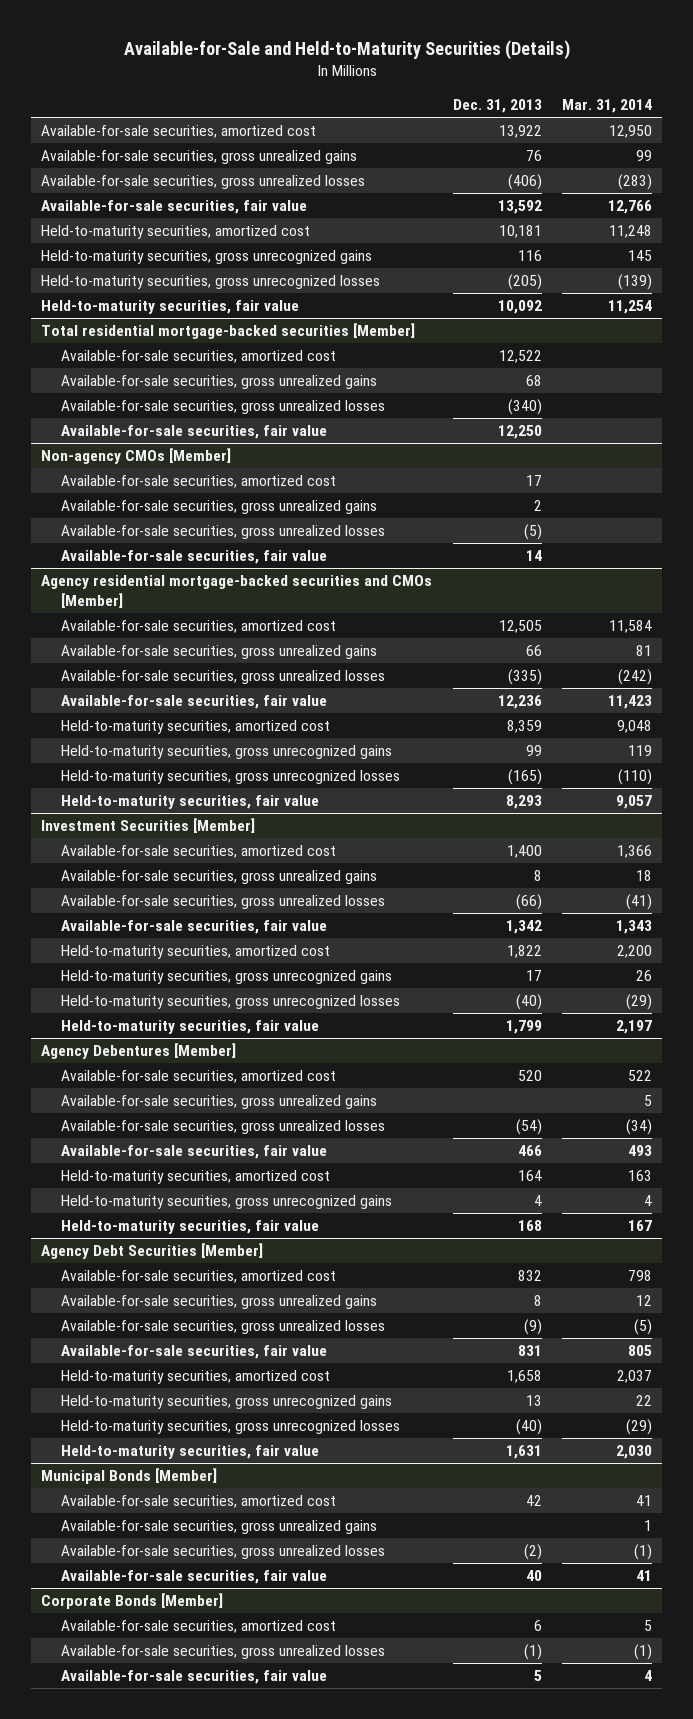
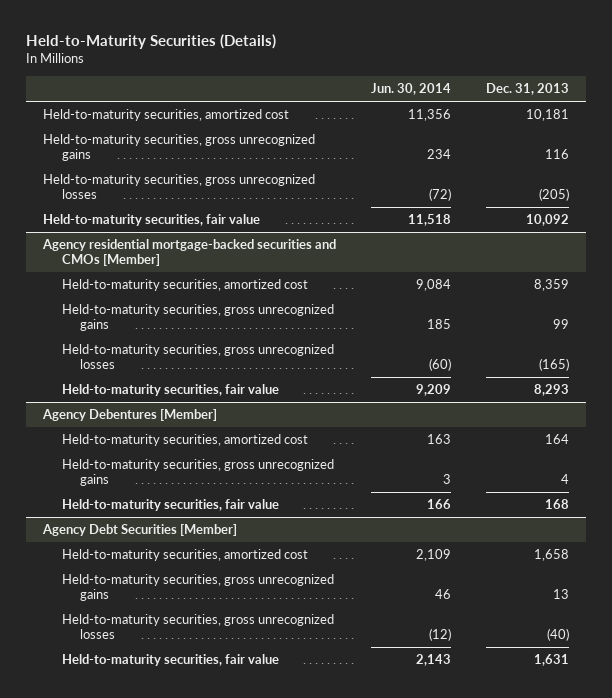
[123,40,570,61] Available-for-Sale and Held-to-Maturity Securities (Details) -> [26,33,277,49] Held-to-Maturity Securities (Details)
[561,99,652,114] Mar. 31, 2014 -> none
none -> [371,83,452,96] Jun. 30, 2014
[41,125,317,139] Available-for-sale securities, amortized cost -> none
[41,150,358,165] Available-for-sale securities, gross unrealized gains -> none
[41,175,366,190] Available-for-sale securities, gross unrealized losses -> none
[41,200,308,215] Available-for-sale securities, fair value -> none
[41,323,416,340] Total residential mortgage-backed securities [Member] -> none
[61,350,337,364] Available-for-sale securities, amortized cost -> none
[61,375,378,390] Available-for-sale securities, gross unrealized gains -> none
[61,400,386,415] Available-for-sale securities, gross unrealized losses -> none
[61,425,328,440] Available-for-sale securities, fair value -> none
[41,448,232,465] Non-agency CMOs [Member] -> none
[61,475,337,489] Available-for-sale securities, amortized cost -> none
[61,500,378,515] Available-for-sale securities, gross unrealized gains -> none
[61,525,386,540] Available-for-sale securities, gross unrealized losses -> none
[61,550,328,565] Available-for-sale securities, fair value -> none
[61,620,337,634] Available-for-sale securities, amortized cost -> none
[61,645,378,660] Available-for-sale securities, gross unrealized gains -> none
[61,670,386,685] Available-for-sale securities, gross unrealized losses -> none
[61,695,328,710] Available-for-sale securities, fair value -> none
[41,818,256,834] Investment Securities [Member] -> none
[61,845,337,859] Available-for-sale securities, amortized cost -> none
[61,870,378,885] Available-for-sale securities, gross unrealized gains -> none
[61,895,386,910] Available-for-sale securities, gross unrealized losses -> none
[61,920,328,935] Available-for-sale securities, fair value -> none
[61,945,331,960] Held-to-maturity securities, amortized cost -> none
[61,970,393,985] Held-to-maturity securities, gross unrecognized gains -> none
[61,995,401,1010] Held-to-maturity securities, gross unrecognized losses -> none
[61,1020,320,1035] Held-to-maturity securities, fair value -> none
[61,1070,337,1084] Available-for-sale securities, amortized cost -> none
[61,1095,378,1110] Available-for-sale securities, gross unrealized gains -> none
[61,1120,386,1135] Available-for-sale securities, gross unrealized losses -> none
[61,1145,328,1160] Available-for-sale securities, fair value -> none
[61,1270,337,1284] Available-for-sale securities, amortized cost -> none
[61,1295,378,1310] Available-for-sale securities, gross unrealized gains -> none
[61,1320,386,1335] Available-for-sale securities, gross unrealized losses -> none
[61,1345,328,1360] Available-for-sale securities, fair value -> none
[41,1468,218,1485] Municipal Bonds [Member] -> none
[61,1495,337,1509] Available-for-sale securities, amortized cost -> none
[61,1520,378,1535] Available-for-sale securities, gross unrealized gains -> none
[61,1545,386,1560] Available-for-sale securities, gross unrealized losses -> none
[61,1570,328,1585] Available-for-sale securities, fair value -> none
[41,1593,224,1610] Corporate Bonds [Member] -> none
[61,1620,337,1634] Available-for-sale securities, amortized cost -> none
[61,1645,386,1660] Available-for-sale securities, gross unrealized losses -> none
[61,1670,328,1685] Available-for-sale securities, fair value -> none

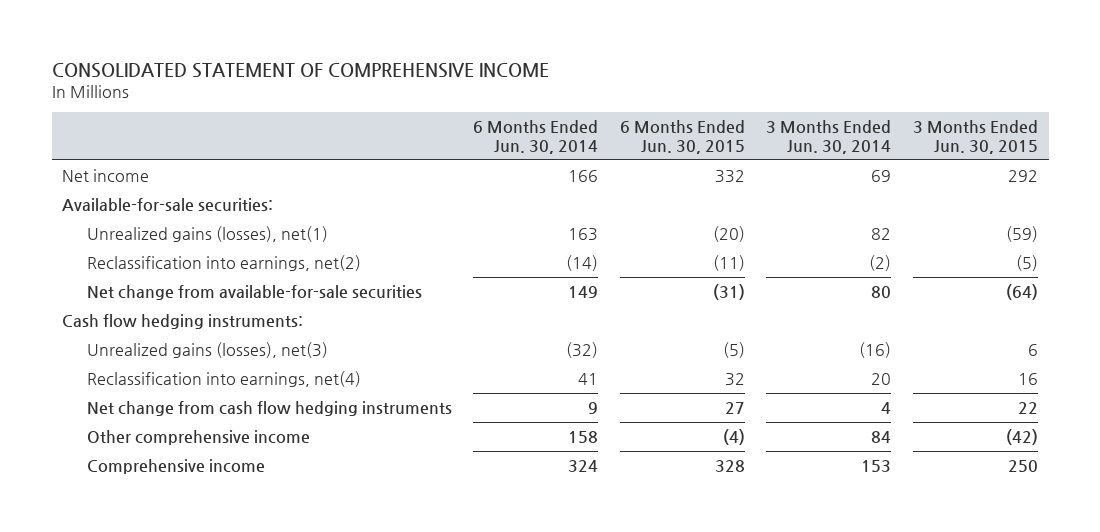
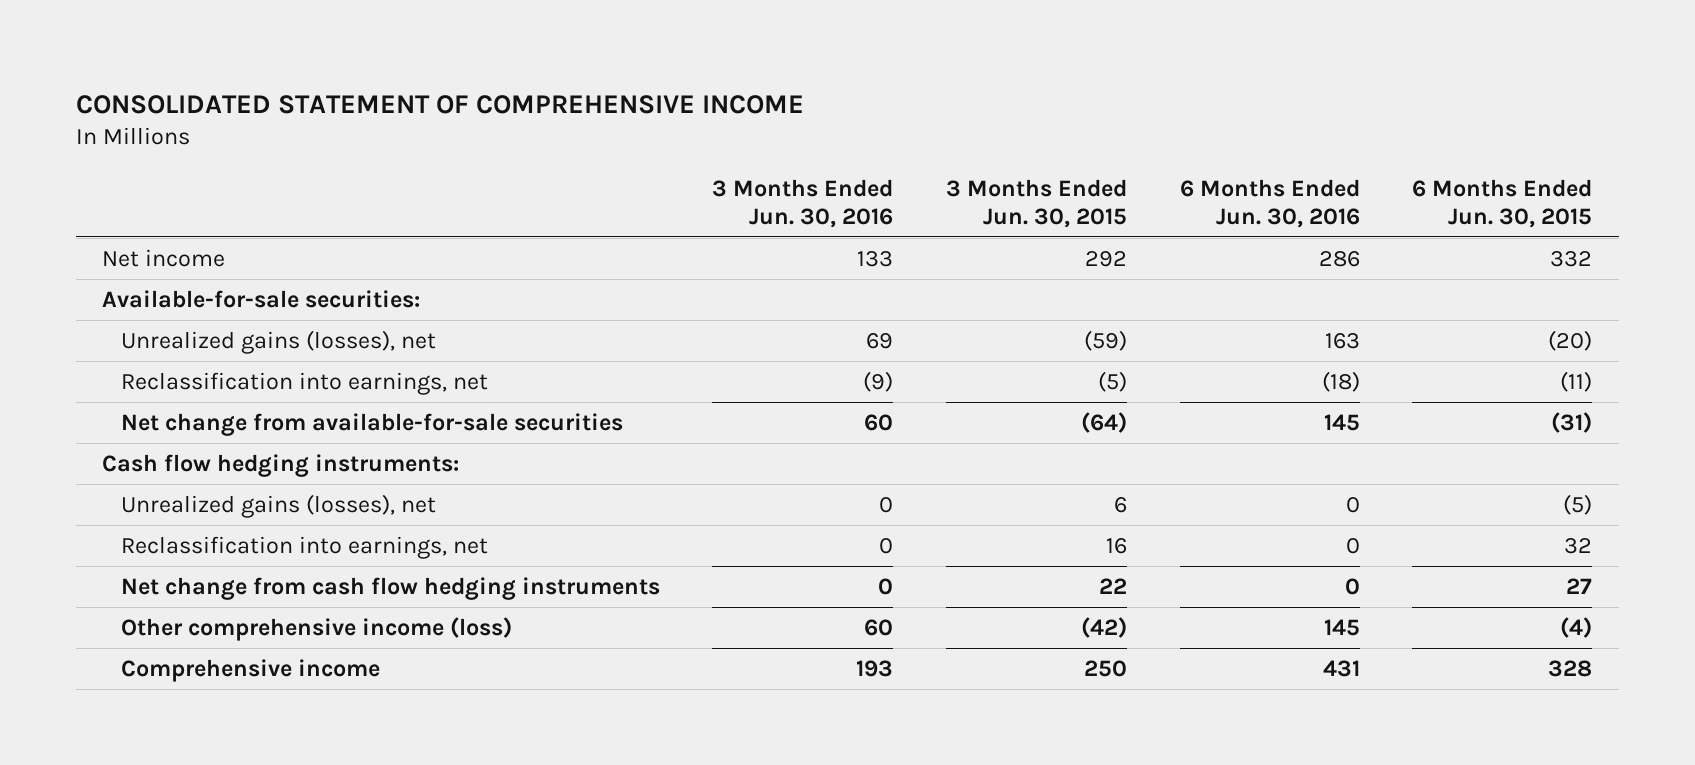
[473,120,599,154] 6 Months Ended Jun. 30, 2014 -> none
[766,120,892,154] 3 Months Ended Jun. 30, 2014 -> none
none -> [712,178,894,228] 3 Months Ended Jun. 30, 2016
none -> [1179,178,1360,228] 6 Months Ended Jun. 30, 2016
[86,225,328,242] Unrealized gains (losses), net(1) -> [120,329,436,354] Unrealized gains (losses), net
[86,254,361,271] Reclassification into earnings, net(2) -> [120,371,488,395] Reclassification into earnings, net
[86,341,328,358] Unrealized gains (losses), net(3) -> [120,493,436,518] Unrealized gains (losses), net
[86,370,361,387] Reclassification into earnings, net(4) -> [120,535,488,559] Reclassification into earnings, net
[86,429,310,445] Other comprehensive income -> [120,616,512,641] Other comprehensive income (loss)

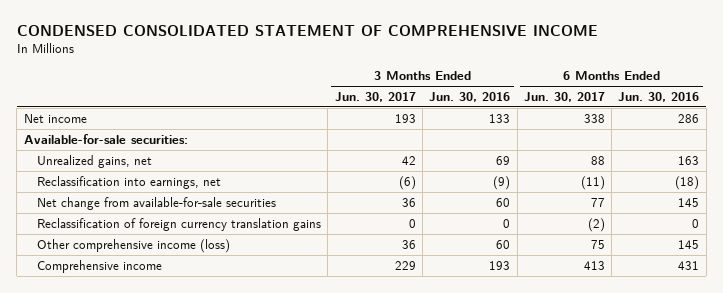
[76,94,805,114] CONSOLIDATED STATEMENT OF COMPREHENSIVE INCOME -> [16,25,598,38] CONDENSED CONSOLIDATED STATEMENT OF COMPREHENSIVE INCOME
[945,178,1127,228] 3 Months Ended Jun. 30, 2015 -> none
[1412,178,1593,228] 6 Months Ended Jun. 30, 2015 -> none
none -> [334,91,416,102] Jun. 30, 2017
none -> [523,91,605,102] Jun. 30, 2017
[120,329,436,354] Unrealized gains (losses), net -> [37,154,153,168] Unrealized gains, net
[102,453,460,477] Cash flow hedging instruments: -> none
[120,493,436,518] Unrealized gains (losses), net -> none
[120,535,488,559] Reclassification into earnings, net -> none
[120,576,660,600] Net change from cash flow hedging instruments -> none
none -> [37,217,322,231] Reclassification of foreign currency translation gains

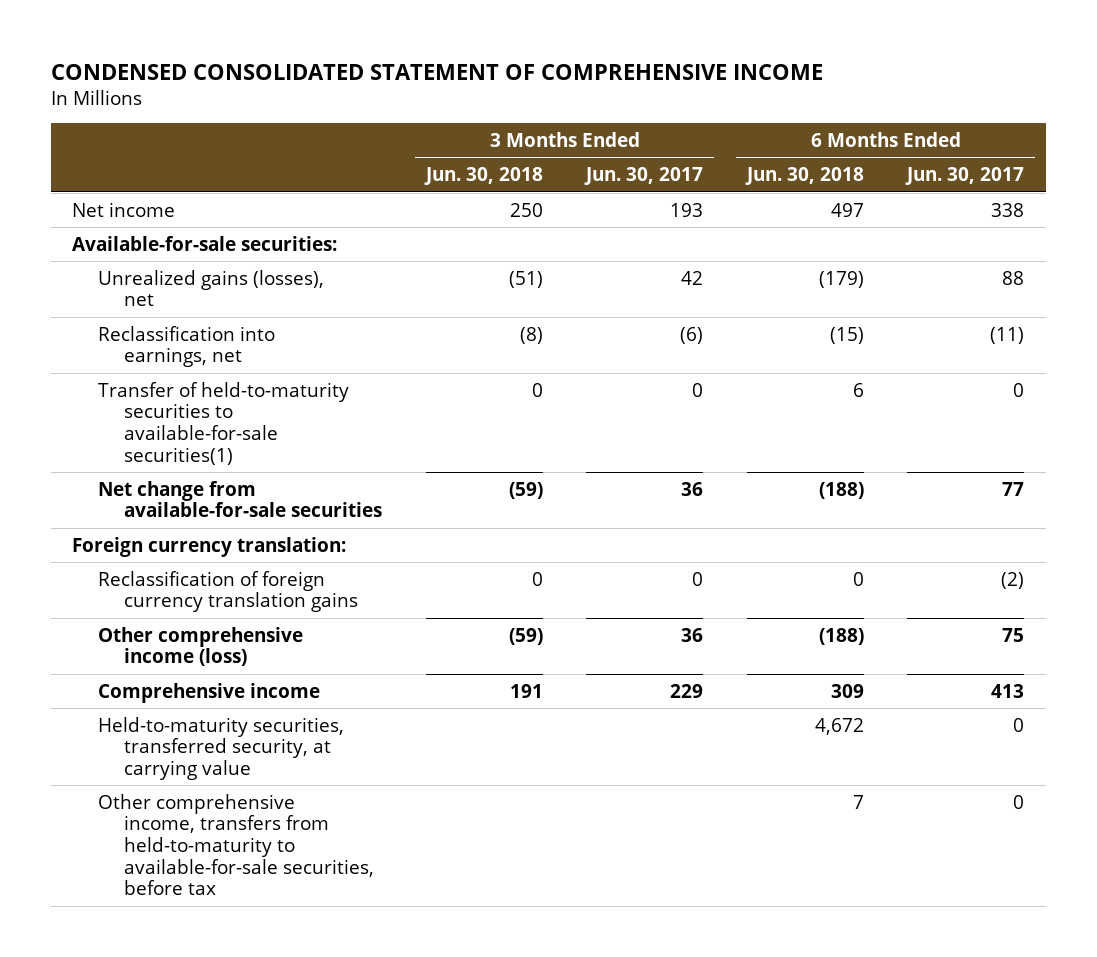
[429,91,511,102] Jun. 30, 2016 -> none
[618,91,700,102] Jun. 30, 2016 -> none
none -> [423,167,543,186] Jun. 30, 2018
none -> [744,167,864,186] Jun. 30, 2018
[37,154,153,168] Unrealized gains, net -> [98,269,325,307] Unrealized gains (losses), net
none -> [98,381,350,465] Transfer of held-to-maturity securities to available-for-sale securities(1)
none -> [72,536,347,557] Foreign currency translation:
none -> [98,716,345,781] Held-to-maturity securities, transferred security, at carrying value
none -> [98,793,375,896] Other comprehensive income, transfers from held-to-maturity to available-for-sale securities, before tax

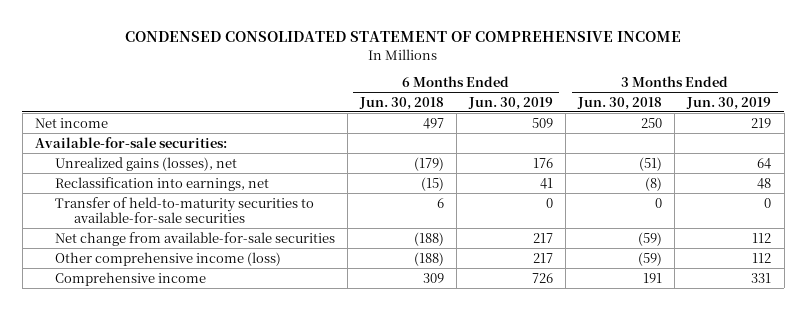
[584,167,704,186] Jun. 30, 2017 -> none
[905,167,1025,186] Jun. 30, 2017 -> none
none -> [467,96,553,110] Jun. 30, 2019
none -> [686,96,772,110] Jun. 30, 2019
[98,381,350,465] Transfer of held-to-maturity securities to available-for-sale securities(1) -> [54,196,314,223] Transfer of held-to-maturity securities to available-for-sale securities
[72,536,347,557] Foreign currency translation: -> none
[98,570,359,613] Reclassification of foreign currency translation gains -> none
[98,716,345,781] Held-to-maturity securities, transferred security, at carrying value -> none
[98,793,375,896] Other comprehensive income, transfers from held-to-maturity to available-for-sale securities, before tax -> none

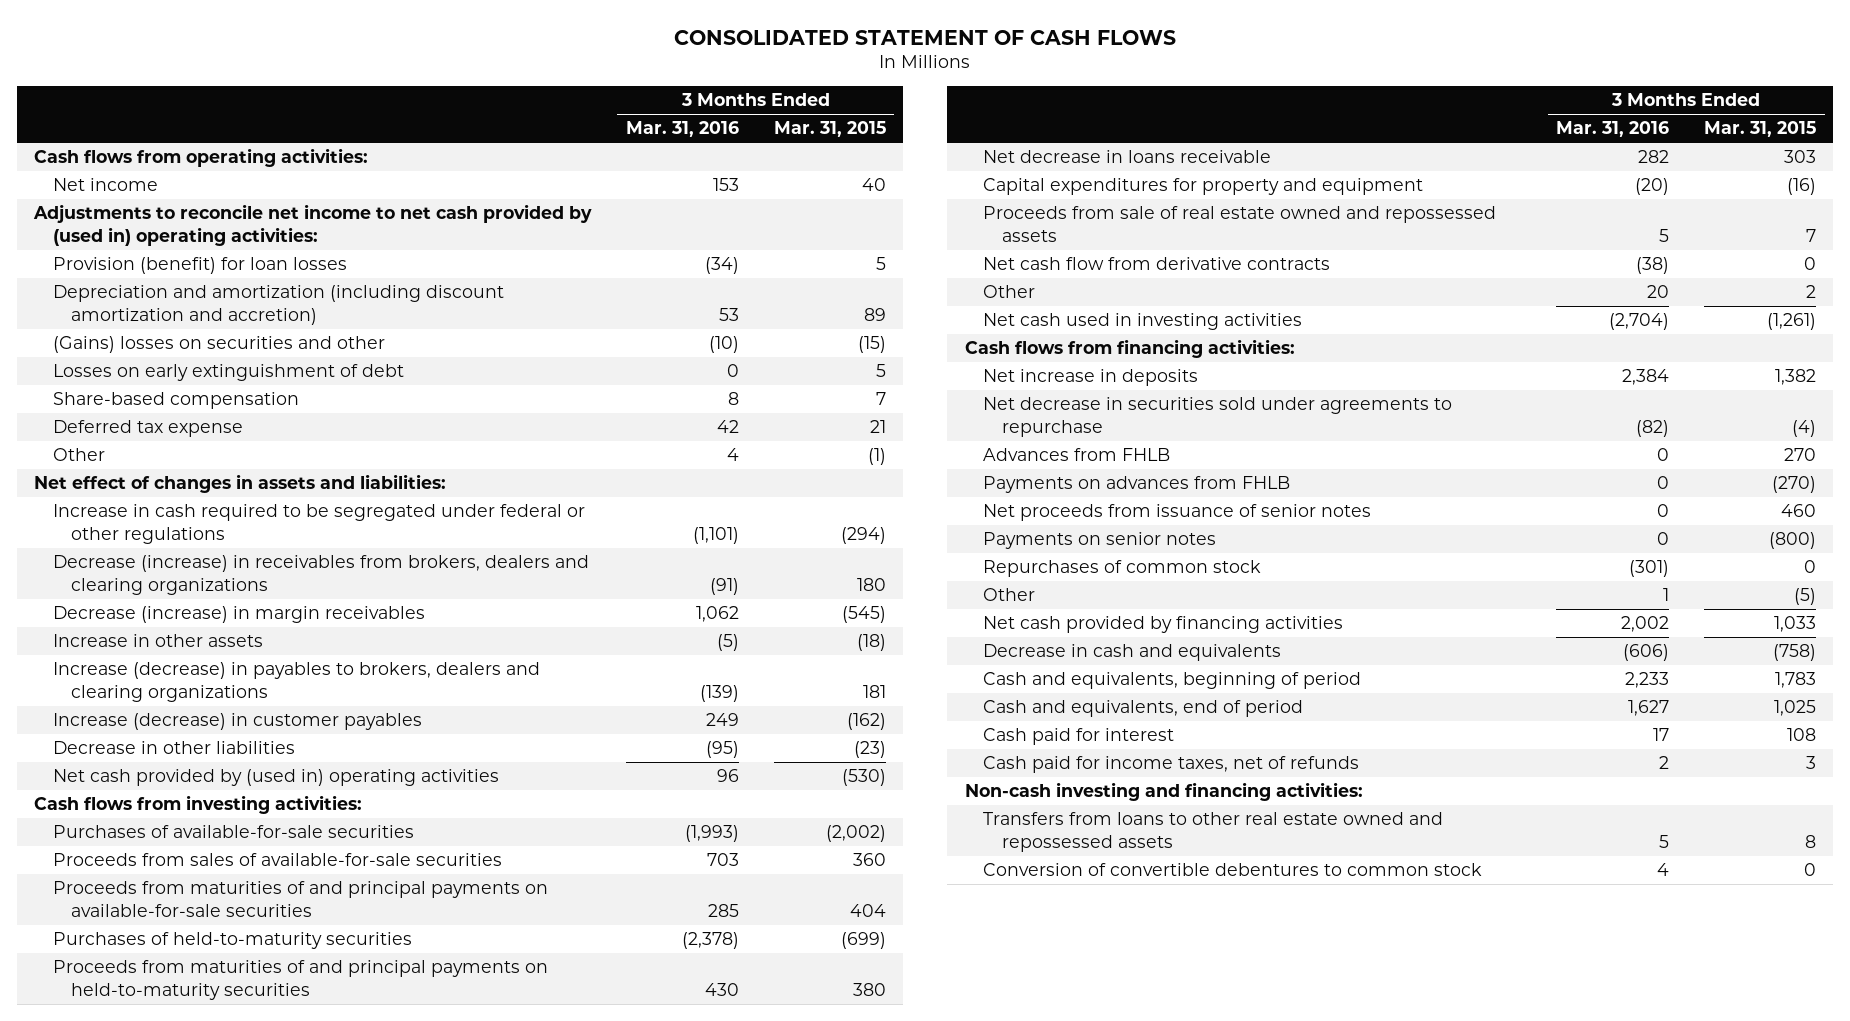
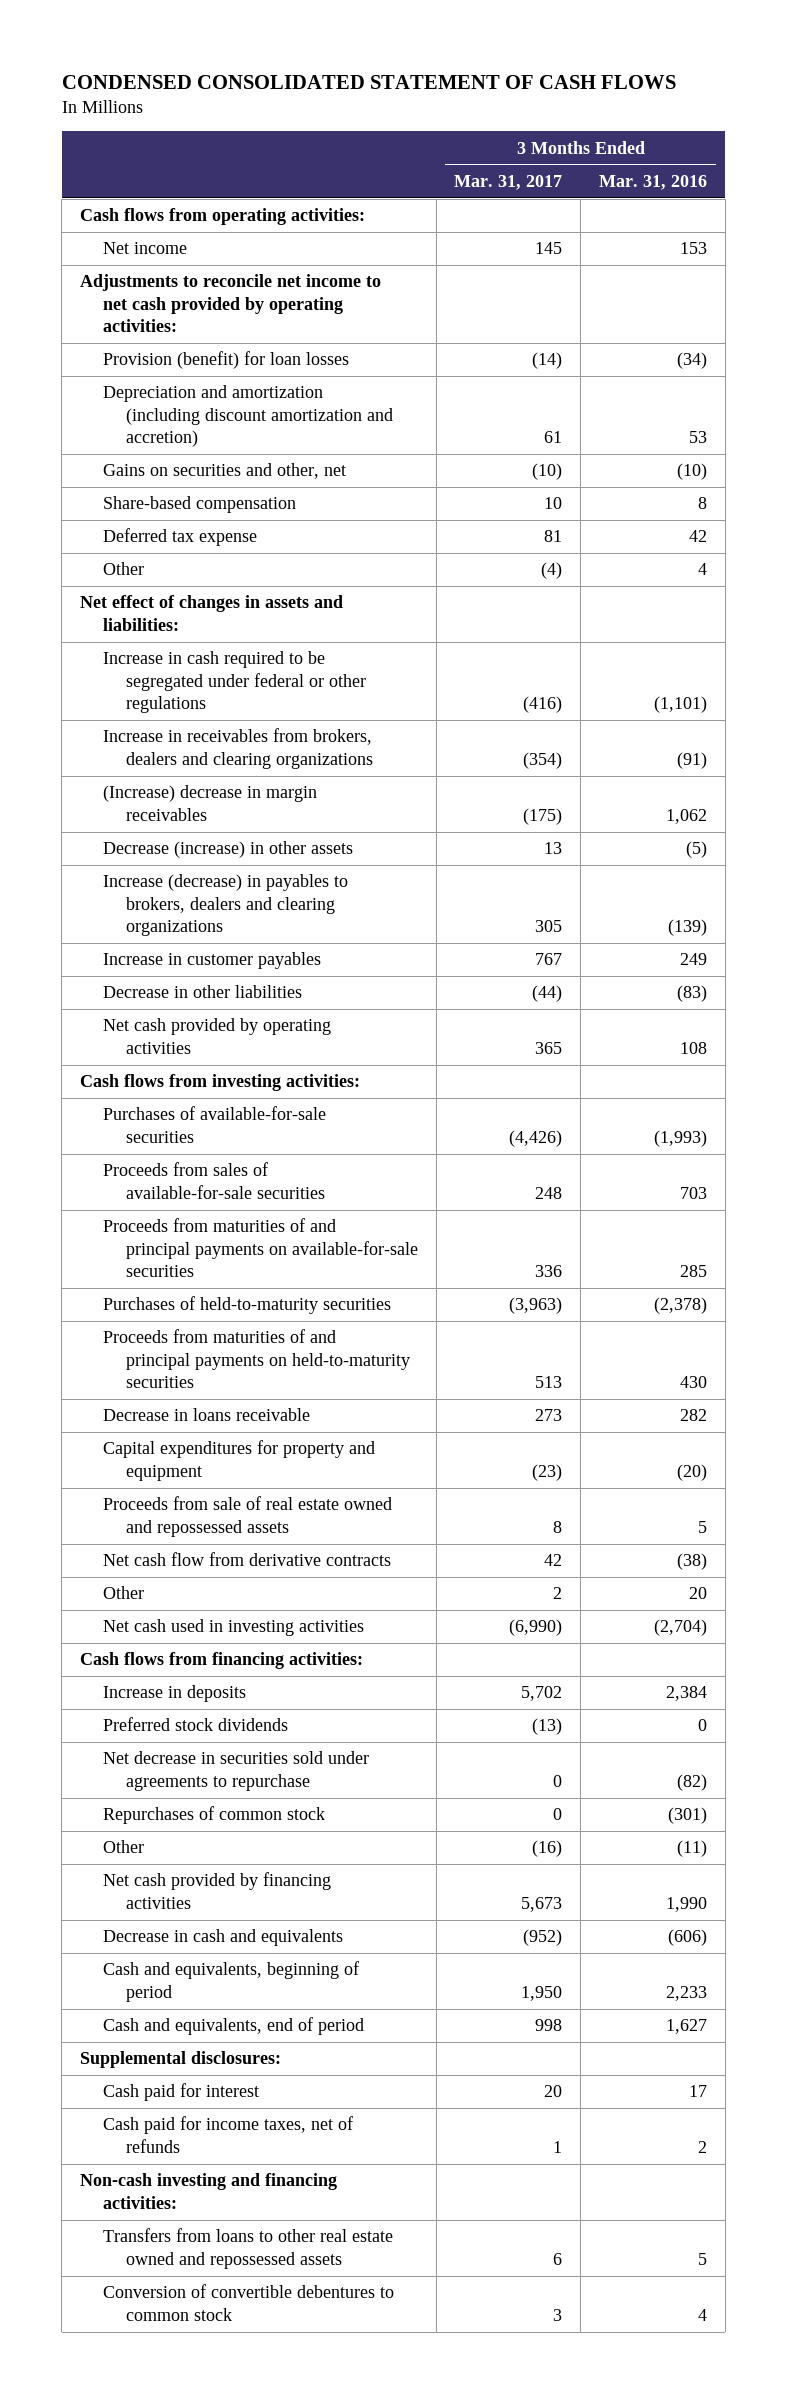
[674,29,1177,45] CONSOLIDATED STATEMENT OF CASH FLOWS -> [61,75,676,90] CONDENSED CONSOLIDATED STATEMENT OF CASH FLOWS
[773,121,886,138] Mar. 31, 2015 -> none
none -> [454,174,563,190] Mar. 31, 2017
[33,204,593,247] Adjustments to reconcile net income to net cash provided by (used in) operating activities: -> [80,274,382,332] Adjustments to reconcile net income to net cash provided by operating activities:
[52,364,404,382] Losses on early extinguishment of debt -> none
[52,336,385,354] (Gains) losses on securities and other -> [102,463,346,480] Gains on securities and other, net
[52,555,589,596] Decrease (increase) in receivables from brokers, dealers and clearing organizations -> [102,728,373,769] Increase in receivables from brokers, dealers and clearing organizations
[52,606,425,624] Decrease (increase) in margin receivables -> [102,785,317,821] (Increase) decrease in margin receivables
[52,634,263,648] Increase in other assets -> [102,841,353,859] Decrease (increase) in other assets
[52,713,422,731] Increase (decrease) in customer payables -> [102,952,321,970] Increase in customer payables
[706,741,740,759] (95) -> [677,985,708,1003] (83)
[52,769,499,787] Net cash provided by (used in) operating activities -> [102,1018,331,1054] Net cash provided by operating activities
[717,769,740,783] 96 -> [680,1041,708,1054] 108
[983,150,1272,164] Net decrease in loans receivable -> [102,1408,310,1422] Decrease in loans receivable
[983,369,1199,387] Net increase in deposits -> [102,1685,246,1703] Increase in deposits
none -> [102,1717,288,1732] Preferred stock dividends
[983,448,1171,462] Advances from FHLB -> none
[983,476,1291,494] Payments on advances from FHLB -> none
[983,504,1372,522] Net proceeds from issuance of senior notes -> none
[983,532,1217,550] Payments on senior notes -> none
[1663,588,1670,602] 1 -> [677,1840,708,1858] (11)
[1621,616,1670,633] 2,002 -> [666,1896,708,1912] 1,990
none -> [80,2051,282,2069] Supplemental disclosures:

